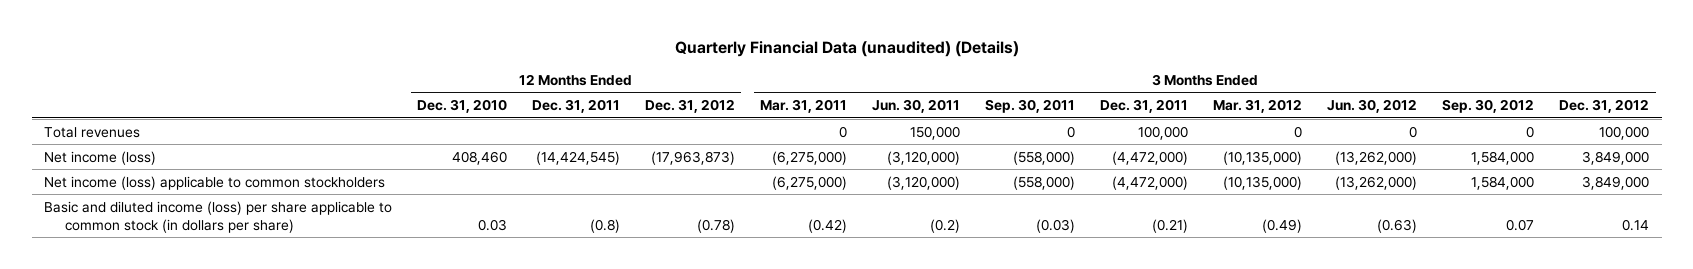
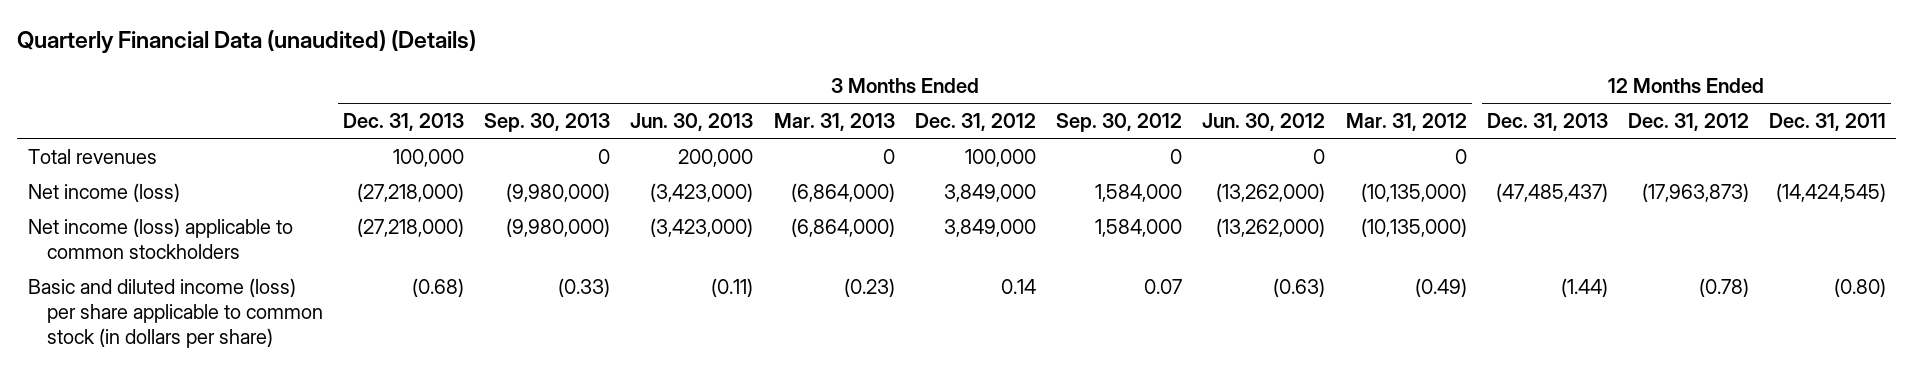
[417,99,508,114] Dec. 31, 2010 -> none
[760,99,848,114] Mar. 31, 2011 -> none
[872,99,961,114] Jun. 30, 2011 -> none
[985,99,1076,114] Sep. 30, 2011 -> none
[1100,99,1189,114] Dec. 31, 2011 -> none
none -> [343,112,465,131] Dec. 31, 2013
none -> [484,112,611,132] Sep. 30, 2013
none -> [630,112,754,131] Jun. 30, 2013
none -> [773,112,895,131] Mar. 31, 2013
none -> [1486,112,1608,131] Dec. 31, 2013
[590,218,621,233] (0.8) -> [1834,277,1887,297] (0.80)

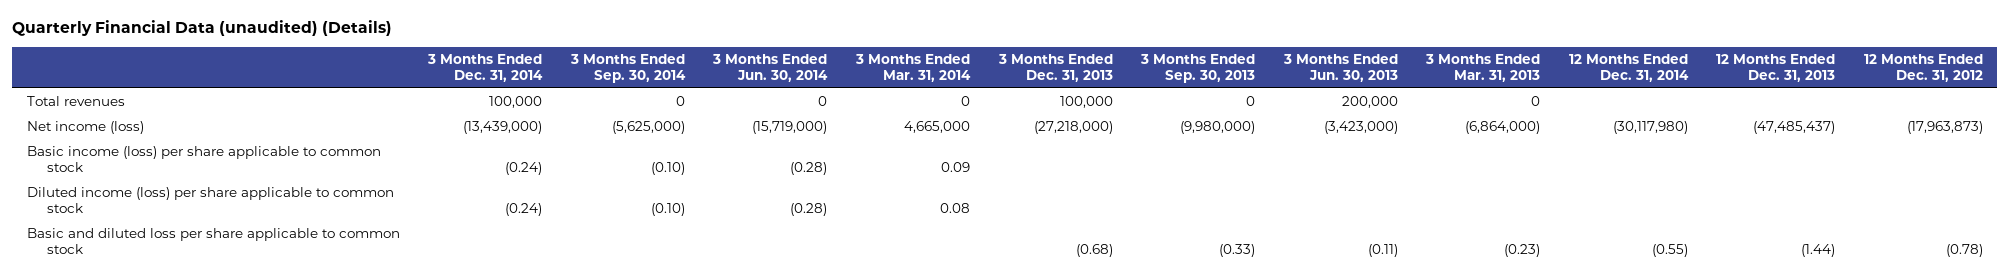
[914,112,1036,131] Dec. 31, 2012 -> none
[1056,112,1183,132] Sep. 30, 2012 -> none
[1202,112,1326,131] Jun. 30, 2012 -> none
[1345,112,1467,131] Mar. 31, 2012 -> none
[1769,112,1887,131] Dec. 31, 2011 -> none
none -> [427,53,544,82] 3 Months Ended Dec. 31, 2014
none -> [569,53,686,83] 3 Months Ended Sep. 30, 2014
none -> [712,53,829,82] 3 Months Ended Jun. 30, 2014
none -> [855,53,972,82] 3 Months Ended Mar. 31, 2014
none -> [1568,53,1689,82] 12 Months Ended Dec. 31, 2014
[27,217,293,259] Net income (loss) applicable to common stockholders -> none
none -> [26,146,381,173] Basic income (loss) per share applicable to common stock
none -> [26,187,394,214] Diluted income (loss) per share applicable to common stock
[27,277,323,349] Basic and diluted income (loss) per share applicable to common stock (in dollars per share) -> [26,228,400,255] Basic and diluted loss per share applicable to common stock

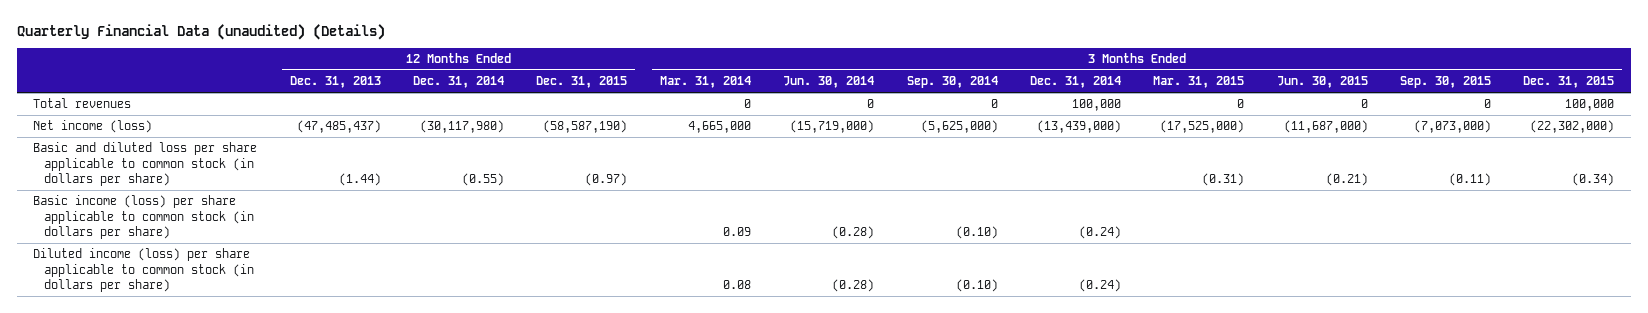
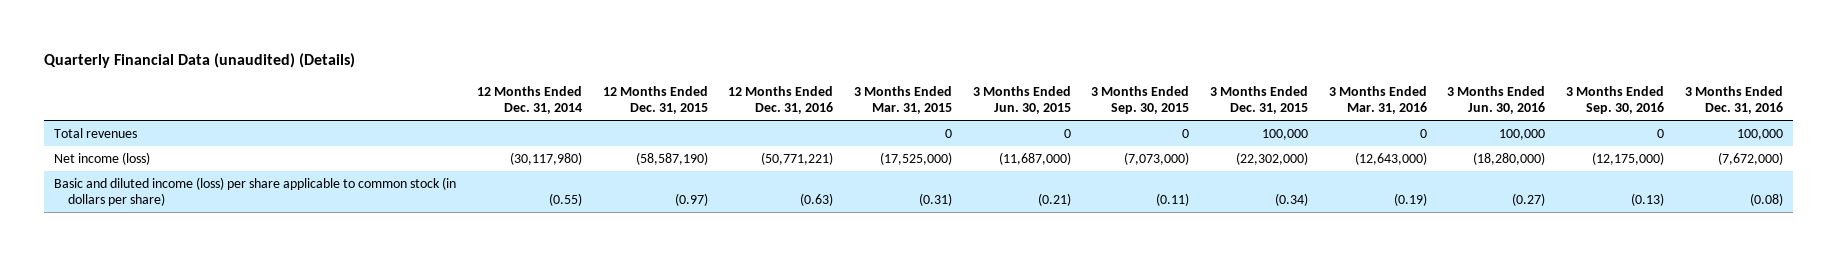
[289,76,381,89] Dec. 31, 2013 -> none
[659,76,751,89] Mar. 31, 2014 -> none
[783,76,875,89] Jun. 30, 2014 -> none
[906,76,998,89] Sep. 30, 2014 -> none
[1029,76,1121,89] Dec. 31, 2014 -> none
none -> [728,86,834,115] 12 Months Ended Dec. 31, 2016
none -> [1328,86,1427,115] 3 Months Ended Mar. 31, 2016
none -> [1447,86,1546,115] 3 Months Ended Jun. 30, 2016
none -> [1565,86,1664,115] 3 Months Ended Sep. 30, 2016
none -> [1684,86,1783,115] 3 Months Ended Dec. 31, 2016
[33,195,254,239] Basic income (loss) per share applicable to common stock (in dollars per share) -> none
[33,248,254,292] Diluted income (loss) per share applicable to common stock (in dollars per share) -> none
[33,142,258,186] Basic and diluted loss per share applicable to common stock (in dollars per share) -> [54,177,457,207] Basic and diluted income (loss) per share applicable to common stock (in dollars per share)

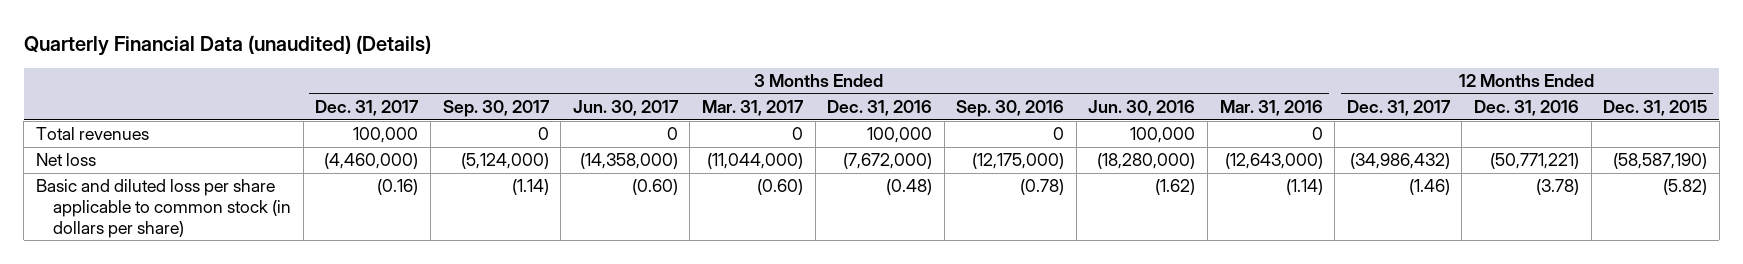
[477,86,583,115] 12 Months Ended Dec. 31, 2014 -> none
[853,86,952,115] 3 Months Ended Mar. 31, 2015 -> none
[972,86,1071,115] 3 Months Ended Jun. 30, 2015 -> none
[1091,86,1190,115] 3 Months Ended Sep. 30, 2015 -> none
[1209,86,1308,115] 3 Months Ended Dec. 31, 2015 -> none
none -> [315,100,420,117] Dec. 31, 2017
none -> [442,100,550,118] Sep. 30, 2017
none -> [572,100,679,117] Jun. 30, 2017
none -> [701,100,804,117] Mar. 31, 2017
none -> [1346,100,1451,117] Dec. 31, 2017
[54,152,151,166] Net income (loss) -> [35,153,96,167] Net loss
[54,177,457,207] Basic and diluted income (loss) per share applicable to common stock (in dollars per share) -> [35,179,292,238] Basic and diluted loss per share applicable to common stock (in dollars per share)
[674,193,708,207] (0.97) -> [1663,179,1708,196] (5.82)
[800,193,834,207] (0.63) -> [1535,179,1579,196] (3.78)
[1393,193,1427,207] (0.19) -> [1285,179,1323,196] (1.14)
[1512,193,1546,207] (0.27) -> [1155,179,1196,196] (1.62)
[1630,193,1664,207] (0.13) -> [1020,179,1065,196] (0.78)
[1749,193,1783,207] (0.08) -> [886,179,933,196] (0.48)

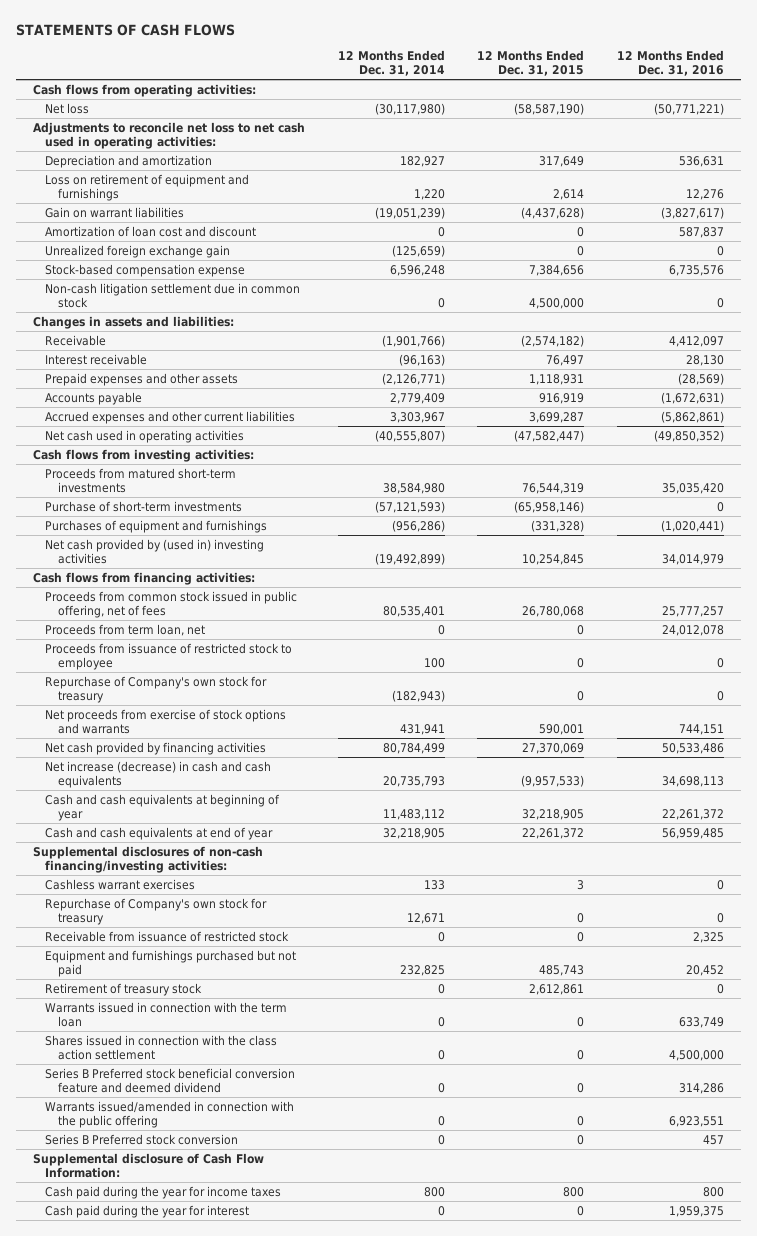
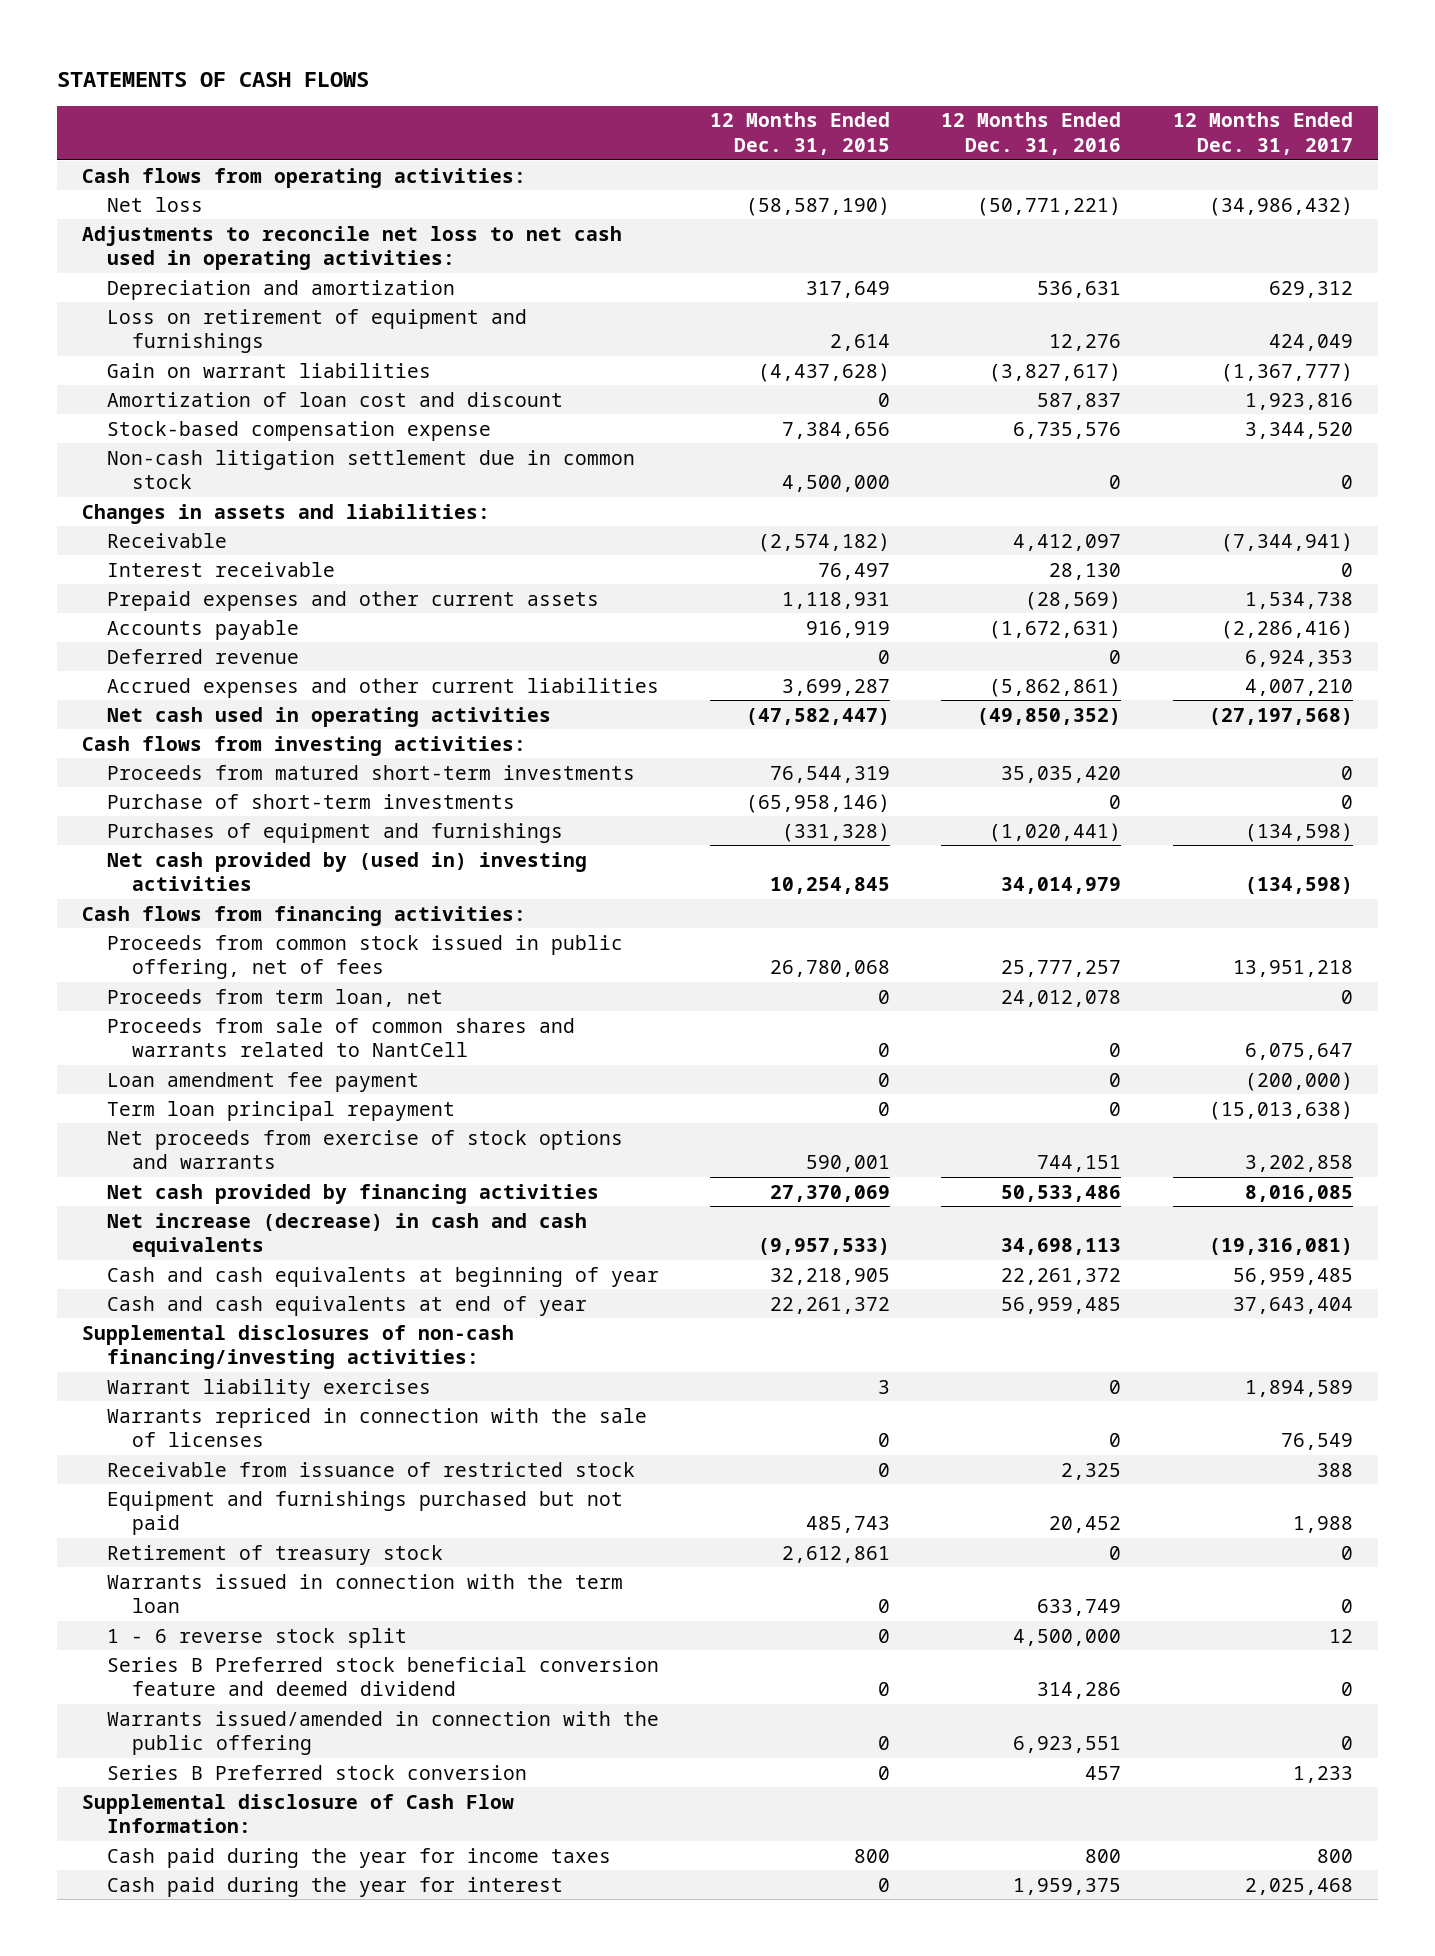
[337,50,445,76] 12 Months Ended Dec. 31, 2014 -> none
none -> [1172,112,1353,155] 12 Months Ended Dec. 31, 2017
[45,244,231,258] Unrealized foreign exchange gain -> none
[45,372,239,386] Prepaid expenses and other assets -> [107,590,600,611] Prepaid expenses and other current assets
none -> [107,648,300,664] Deferred revenue
[45,642,293,670] Proceeds from issuance of restricted stock to employee -> none
[45,675,268,703] Repurchase of Company's own stock for treasury -> none
none -> [107,1017,576,1057] Proceeds from sale of common shares and warrants related to NantCell
none -> [107,1071,420,1092] Loan amendment fee payment
none -> [107,1100,456,1121] Term loan principal repayment
[45,897,268,925] Repurchase of Company's own stock for treasury -> none
[45,878,196,890] Cashless warrant exercises -> [107,1378,432,1399] Warrant liability exercises
none -> [107,1407,648,1447] Warrants repriced in connection with the sale of licenses
[45,1034,278,1060] Shares issued in connection with the class action settlement -> none
none -> [107,1627,408,1648] 1 - 6 reverse stock split

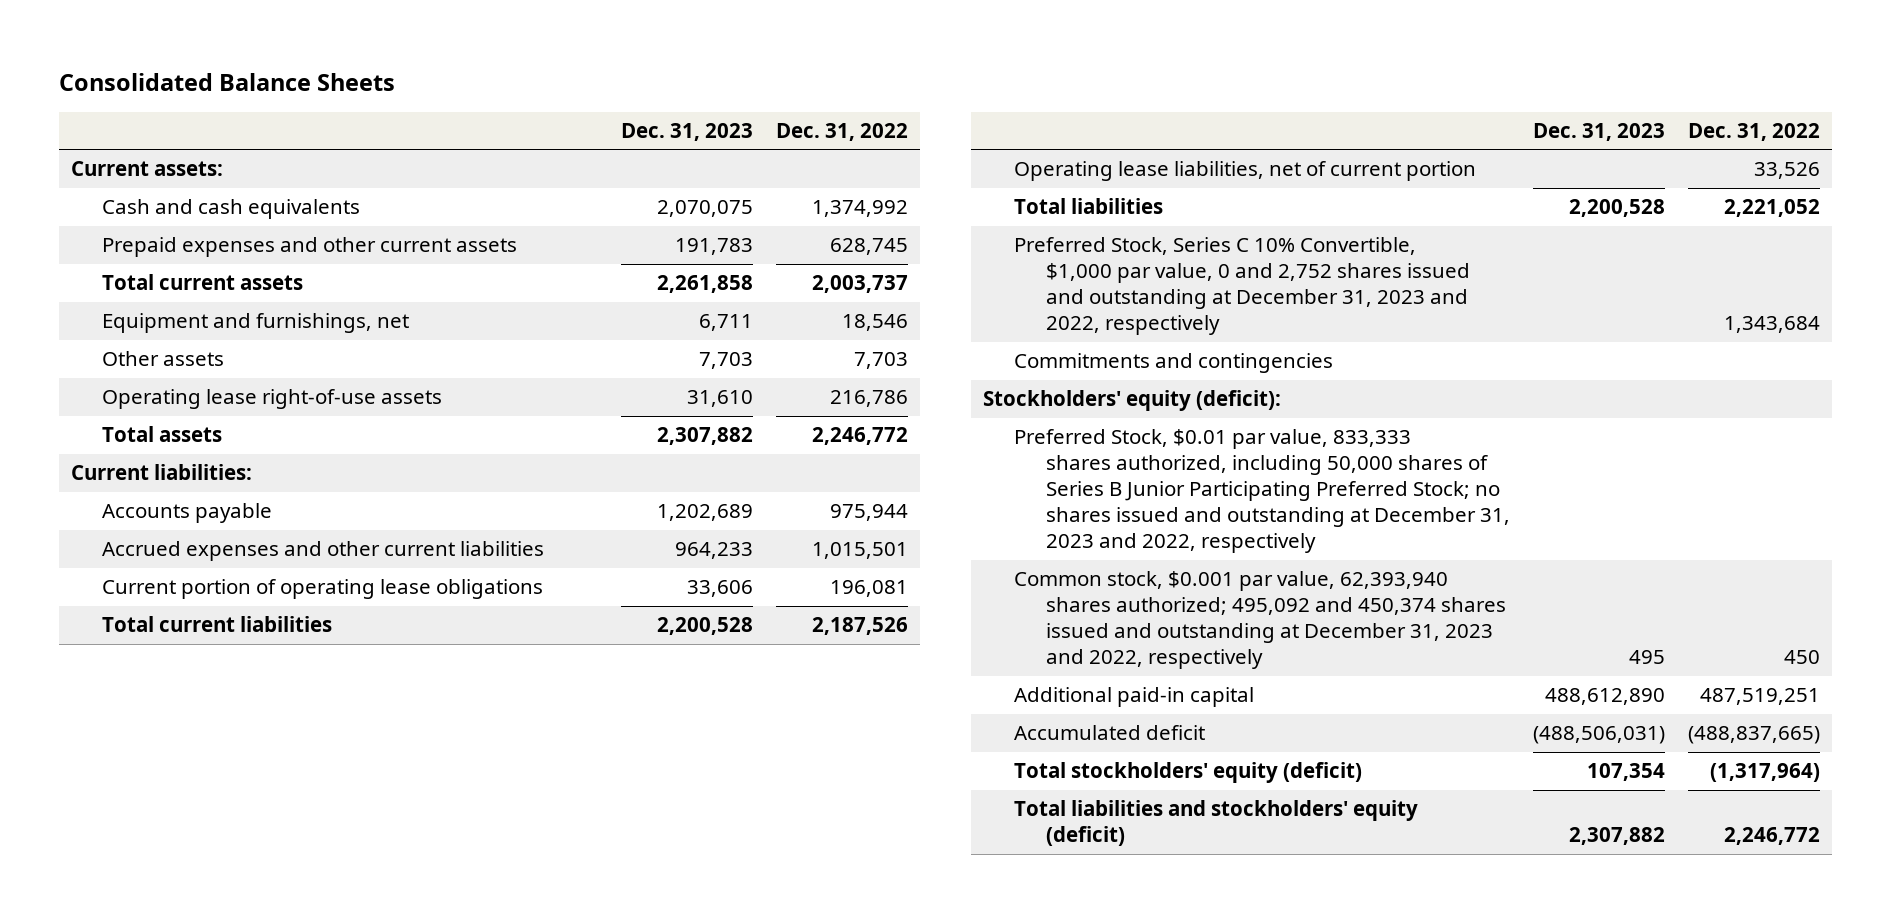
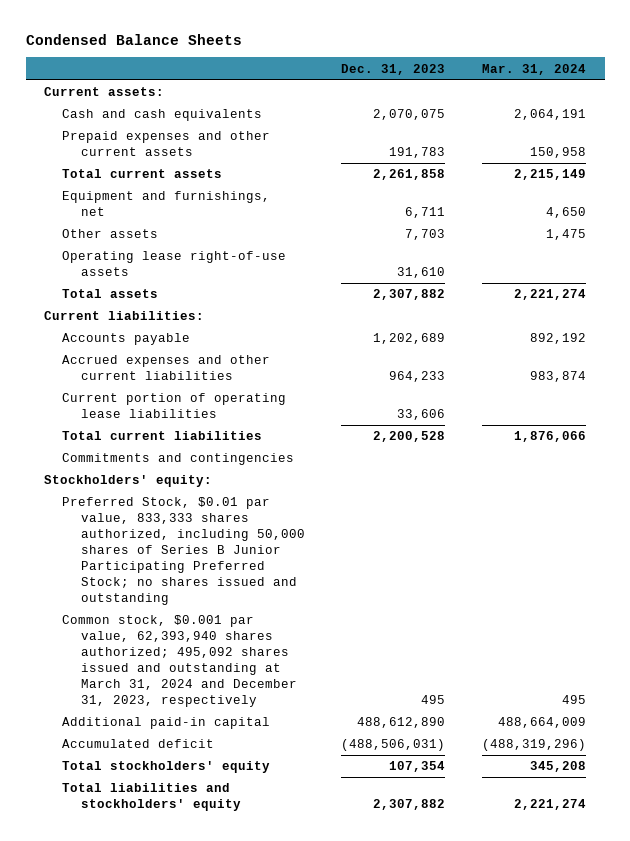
[59,73,396,92] Consolidated Balance Sheets -> [25,33,242,45] Condensed Balance Sheets
[776,122,909,141] Dec. 31, 2022 -> none
none -> [482,63,587,75] Mar. 31, 2024
[102,579,544,600] Current portion of operating lease obligations -> [62,393,287,419] Current portion of operating lease liabilities
[1014,161,1477,182] Operating lease liabilities, net of current portion -> none
[1014,198,1164,215] Total liabilities -> none
[1014,237,1470,336] Preferred Stock, Series C 10% Convertible, $1,000 par value, 0 and 2,752 shares issued and outstanding at December 31, 2023 and 2022, respectively -> none
[983,390,1282,412] Stockholders' equity (deficit): -> [44,475,213,488] Stockholders' equity:
[1014,429,1510,554] Preferred Stock, $0.01 par value, 833,333 shares authorized, including 50,000 shares of Series B Junior Participating Preferred Stock; no shares issued and outstanding at December 31, 2023 and 2022, respectively -> [62,497,305,606] Preferred Stock, $0.01 par value, 833,333 shares authorized, including 50,000 shares of Series B Junior Participating Preferred Stock; no shares issued and outstanding
[1014,571,1506,670] Common stock, $0.001 par value, 62,393,940 shares authorized; 495,092 and 450,374 shares issued and outstanding at December 31, 2023 and 2022, respectively -> [62,615,297,708] Common stock, $0.001 par value, 62,393,940 shares authorized; 495,092 shares issued and outstanding at March 31, 2024 and December 31, 2023, respectively
[1014,762,1363,784] Total stockholders' equity (deficit) -> [62,761,271,774] Total stockholders' equity
[1014,800,1419,847] Total liabilities and stockholders' equity (deficit) -> [62,783,241,812] Total liabilities and stockholders' equity

